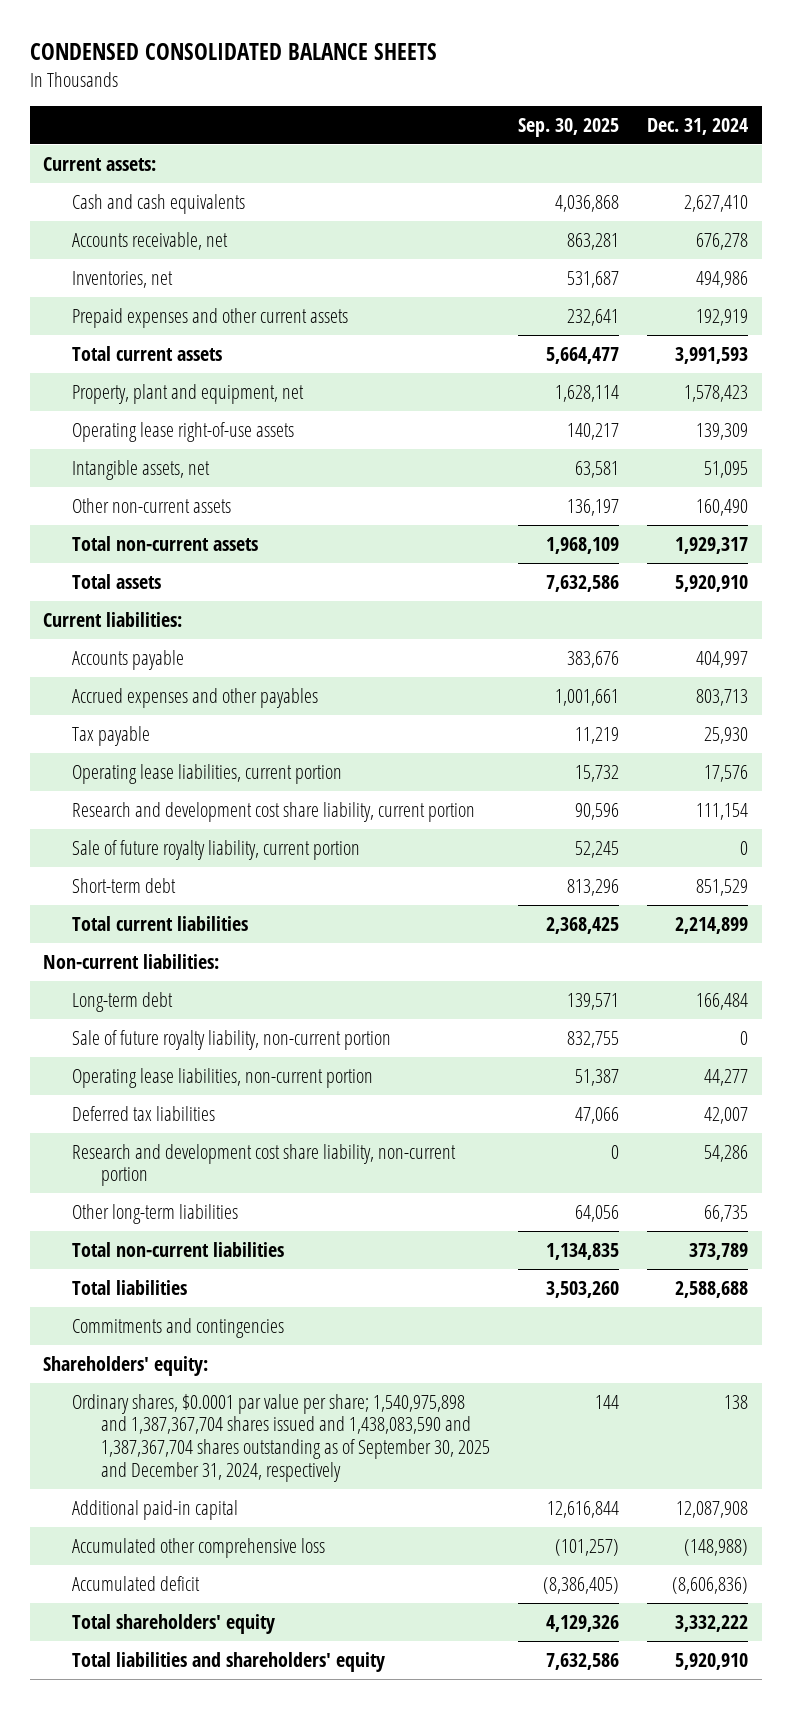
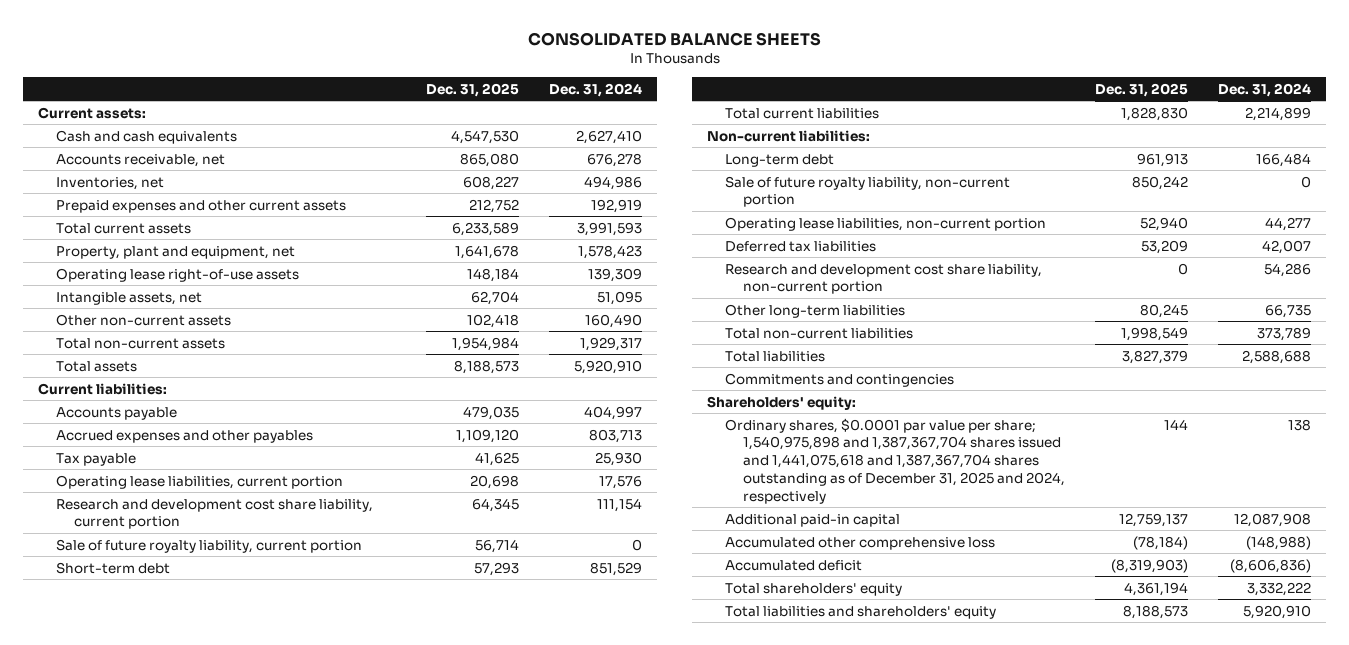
[29,43,437,61] CONDENSED CONSOLIDATED BALANCE SHEETS -> [527,31,821,46] CONSOLIDATED BALANCE SHEETS
[518,118,620,138] Sep. 30, 2025 -> none
none -> [426,82,520,97] Dec. 31, 2025
[72,1393,491,1482] Ordinary shares, $0.0001 par value per share; 1,540,975,898 and 1,387,367,704 shares issued and 1,438,083,590 and 1,387,367,704 shares outstanding as of September 30, 2025 and December 31, 2024, respectively -> [724,417,1065,504] Ordinary shares, $0.0001 par value per share; 1,540,975,898 and 1,387,367,704 shares issued and 1,441,075,618 and 1,387,367,704 shares outstanding as of December 31, 2025 and 2024, respectively

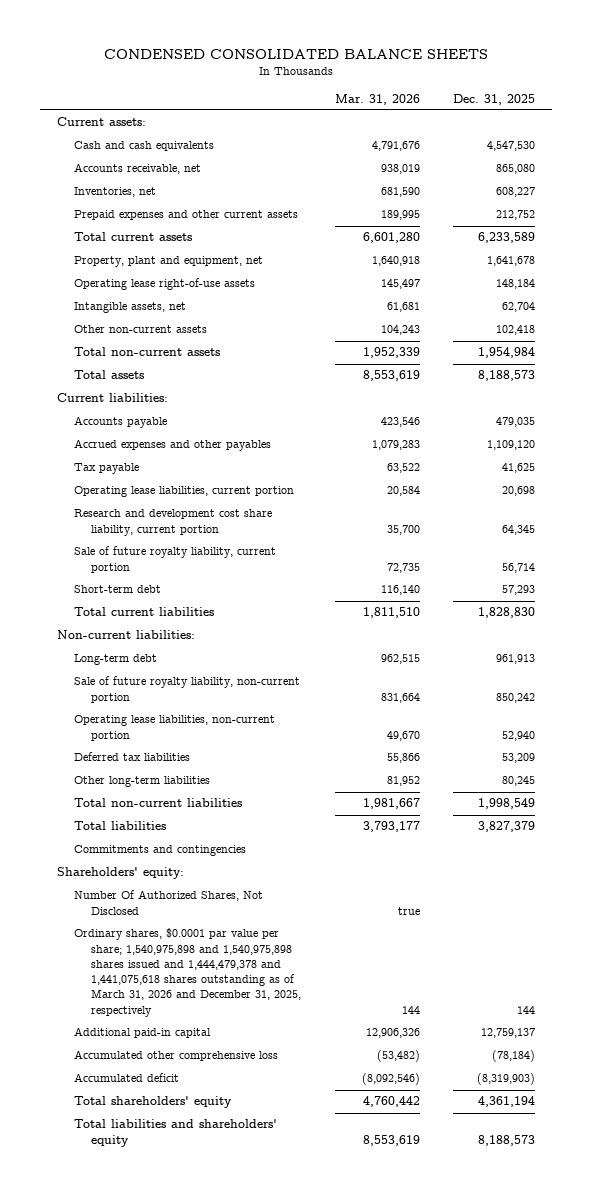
[527,31,821,46] CONSOLIDATED BALANCE SHEETS -> [104,48,489,59] CONDENSED CONSOLIDATED BALANCE SHEETS
[549,82,643,97] Dec. 31, 2024 -> none
none -> [334,93,420,105] Mar. 31, 2026
[724,263,1042,295] Research and development cost share liability, non-current portion -> none
none -> [73,890,263,915] Number Of Authorized Shares, Not Disclosed
[724,417,1065,504] Ordinary shares, $0.0001 par value per share; 1,540,975,898 and 1,387,367,704 shares issued and 1,441,075,618 and 1,387,367,704 shares outstanding as of December 31, 2025 and 2024, respectively -> [73,928,301,1017] Ordinary shares, $0.0001 par value per share; 1,540,975,898 and 1,540,975,898 shares issued and 1,444,479,378 and 1,441,075,618 shares outstanding as of March 31, 2026 and December 31, 2025, respectively

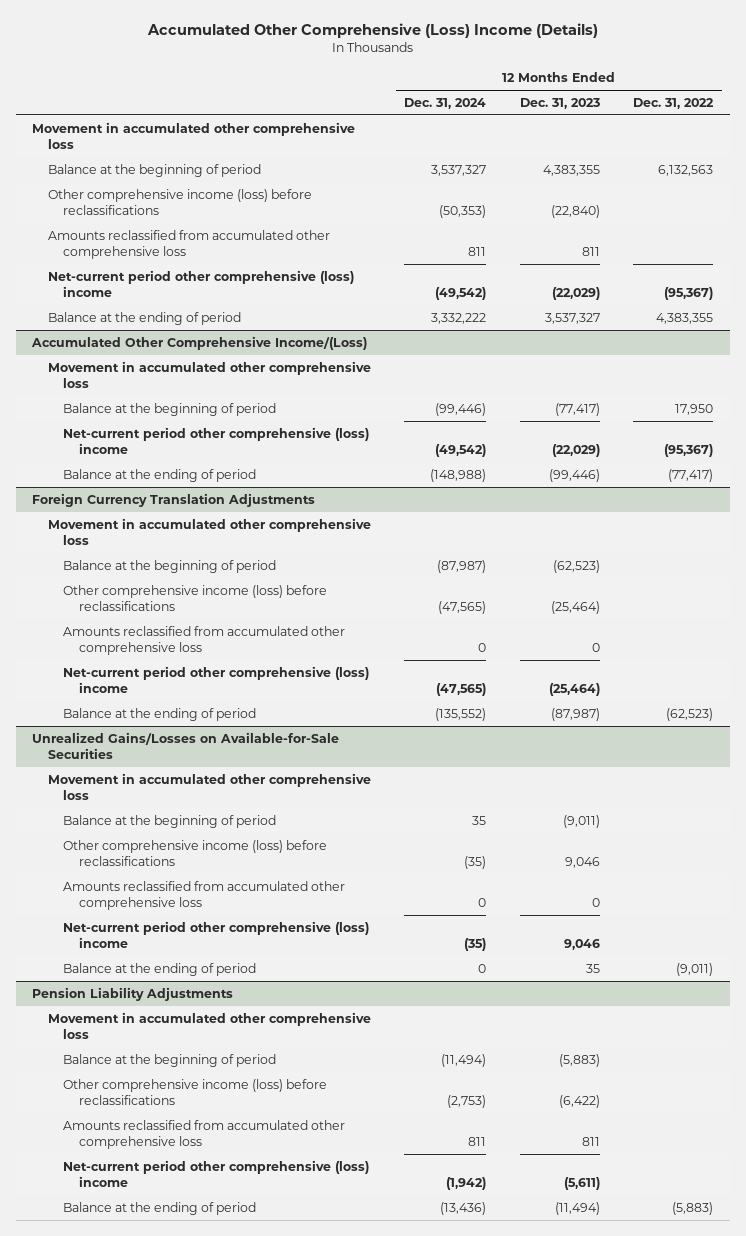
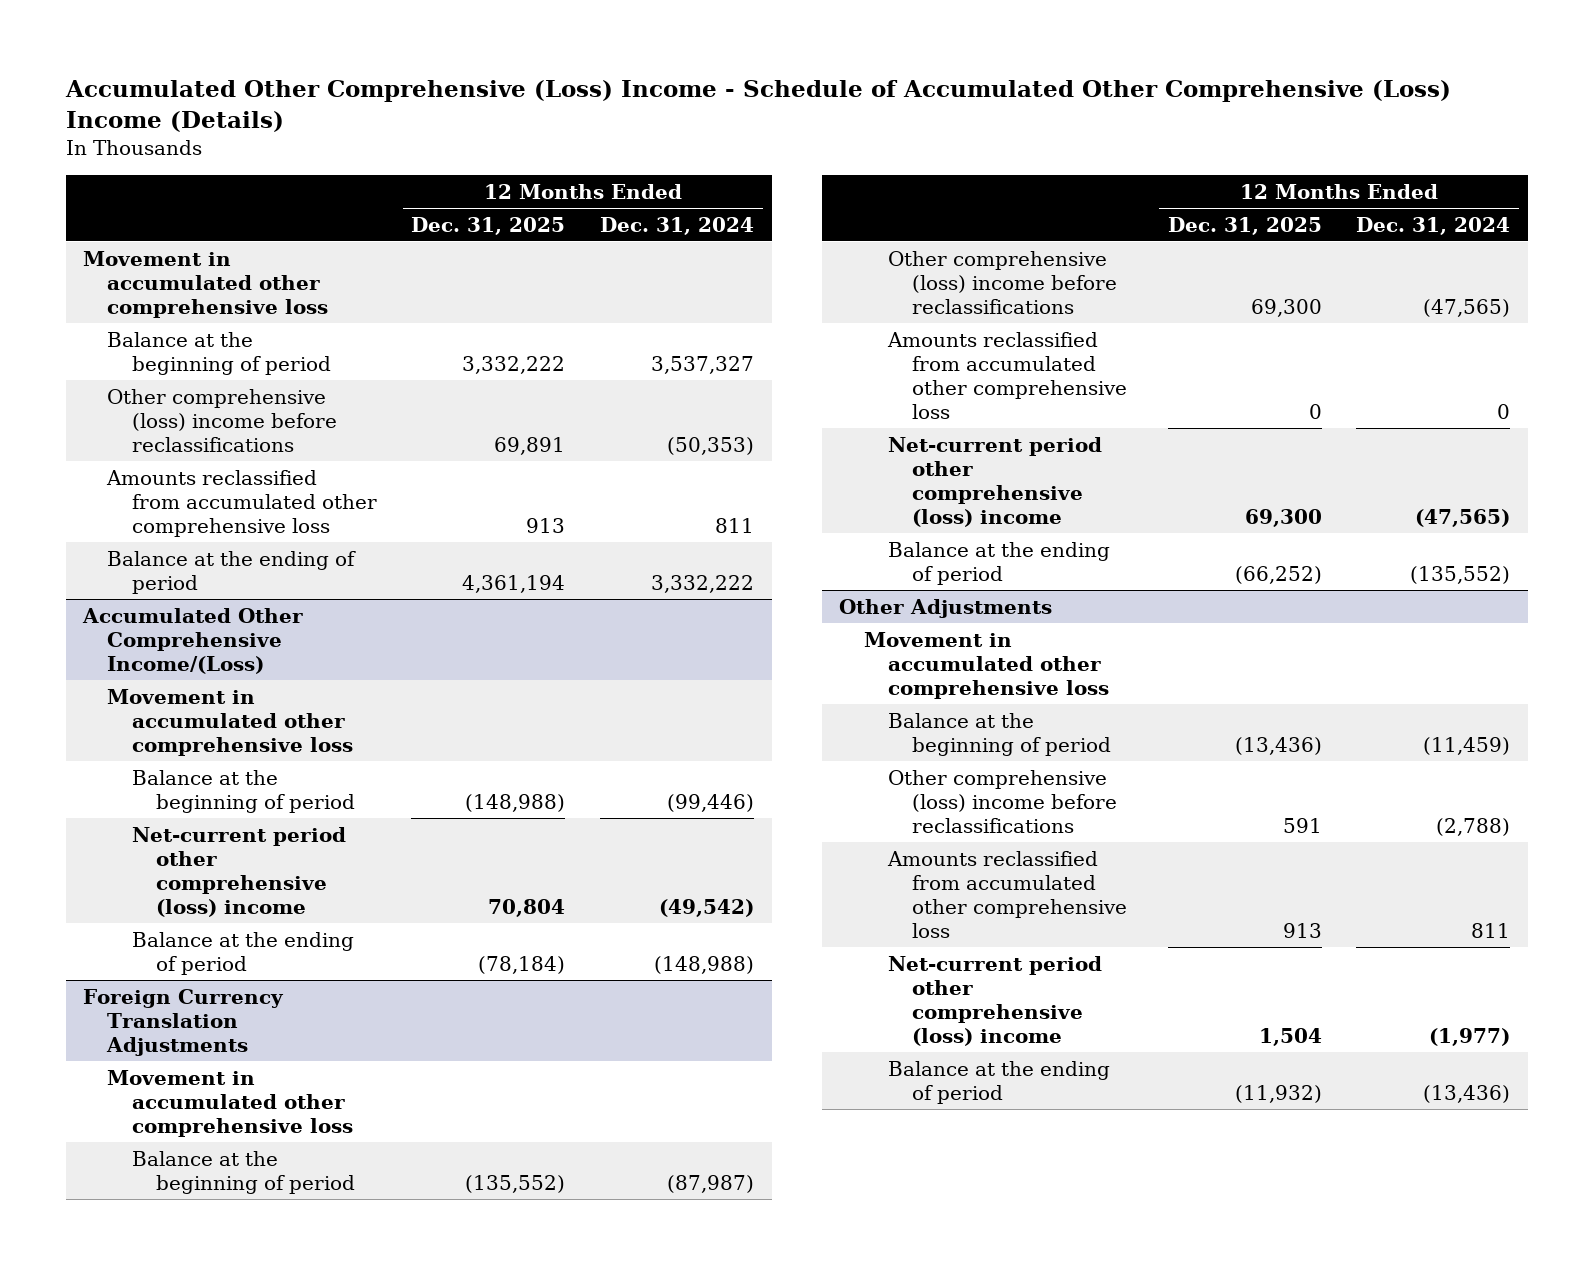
[146,23,598,39] Accumulated Other Comprehensive (Loss) Income (Details) -> [64,80,1451,133] Accumulated Other Comprehensive (Loss) Income - Schedule of Accumulated Other Comprehensive (Loss) Income (Details)
[519,97,600,109] Dec. 31, 2023 -> none
[633,97,715,109] Dec. 31, 2022 -> none
none -> [411,216,566,235] Dec. 31, 2025
[47,188,312,215] Other comprehensive income (loss) before reclassifications -> [107,388,337,452] Other comprehensive (loss) income before reclassifications
[47,269,354,297] Net-current period other comprehensive (loss) income -> none
[63,584,328,611] Other comprehensive income (loss) before reclassifications -> [887,250,1117,314] Other comprehensive (loss) income before reclassifications
[32,731,340,759] Unrealized Gains/Losses on Available-for-Sale Securities -> none
[47,772,371,800] Movement in accumulated other comprehensive loss -> none
[63,814,277,828] Balance at the beginning of period -> none
[63,839,328,866] Other comprehensive income (loss) before reclassifications -> none
[63,880,346,910] Amounts reclassified from accumulated other comprehensive loss -> none
[63,920,370,948] Net-current period other comprehensive (loss) income -> none
[63,962,257,976] Balance at the ending of period -> none
[32,986,234,1001] Pension Liability Adjustments -> none
none -> [839,598,1053,618] Other Adjustments
[441,1053,487,1067] (11,494) -> [1423,736,1511,755] (11,459)
[63,1078,328,1105] Other comprehensive income (loss) before reclassifications -> [887,769,1117,833] Other comprehensive (loss) income before reclassifications
[447,1094,487,1108] (2,753) -> [1436,817,1511,836] (2,788)
[446,1176,487,1190] (1,942) -> [1429,1028,1511,1047] (1,977)

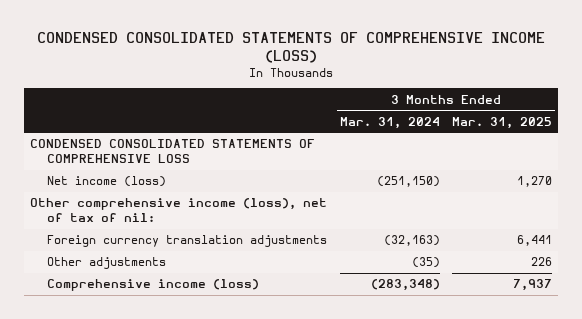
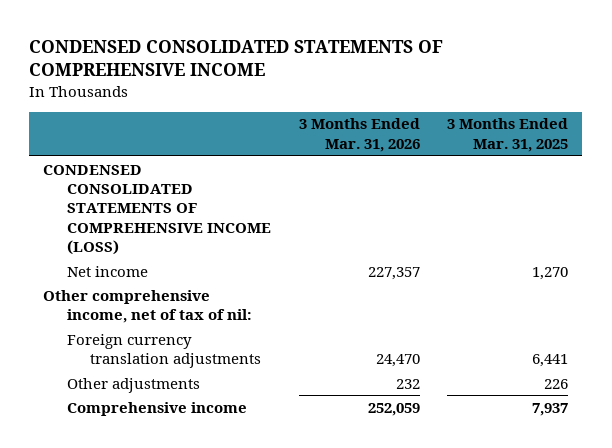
[37,31,546,63] CONDENSED CONSOLIDATED STATEMENTS OF COMPREHENSIVE INCOME (LOSS) -> [29,39,444,77] CONDENSED CONSOLIDATED STATEMENTS OF COMPREHENSIVE INCOME
[339,116,440,129] Mar. 31, 2024 -> none
none -> [298,118,420,152] 3 Months Ended Mar. 31, 2026
[30,139,316,164] CONDENSED CONSOLIDATED STATEMENTS OF COMPREHENSIVE LOSS -> [43,164,271,256] CONDENSED CONSOLIDATED STATEMENTS OF COMPREHENSIVE INCOME (LOSS)
[46,176,166,188] Net income (loss) -> [66,265,148,277] Net income
[30,198,328,223] Other comprehensive income (loss), net of tax of nil: -> [43,289,252,324] Other comprehensive income, net of tax of nil:
[46,279,259,292] Comprehensive income (loss) -> [66,401,247,416] Comprehensive income

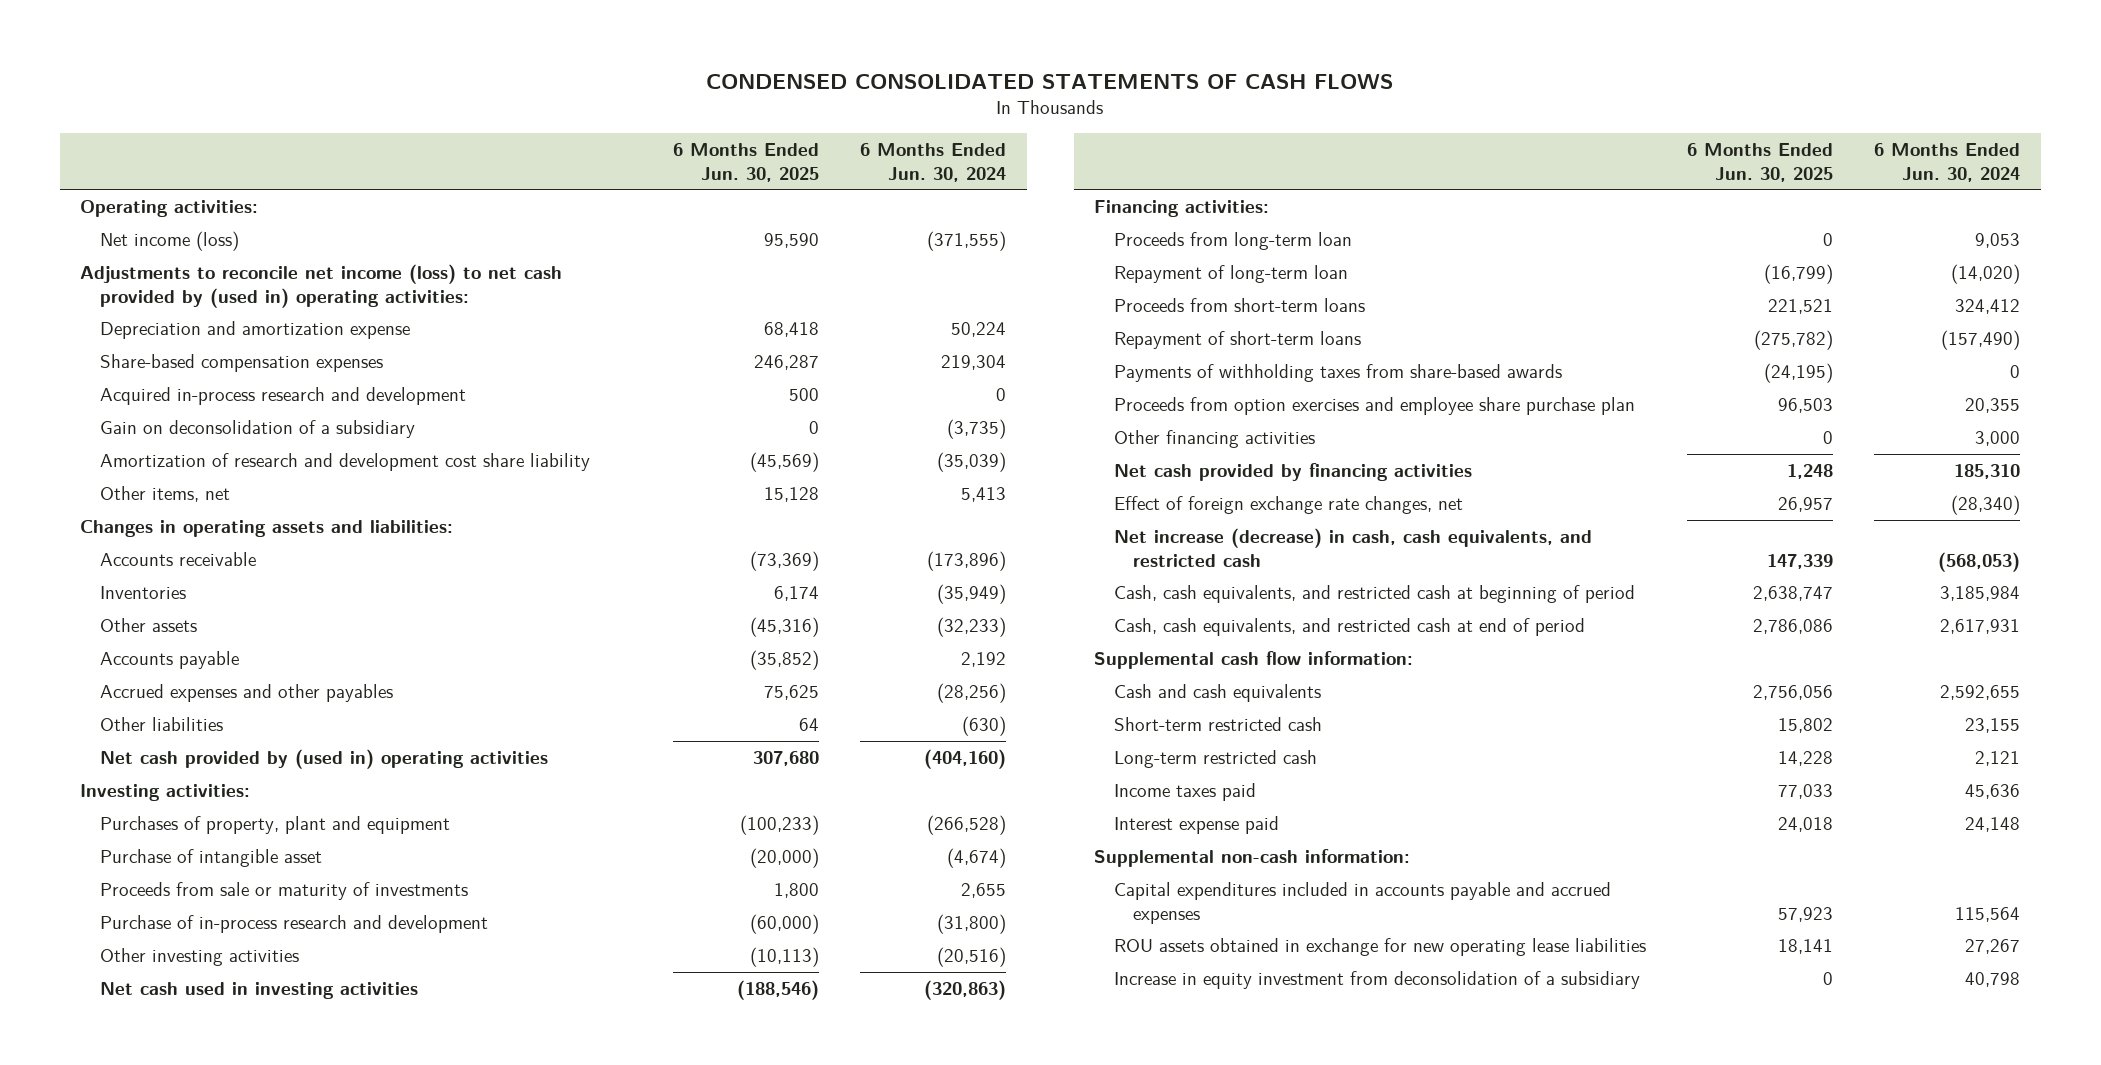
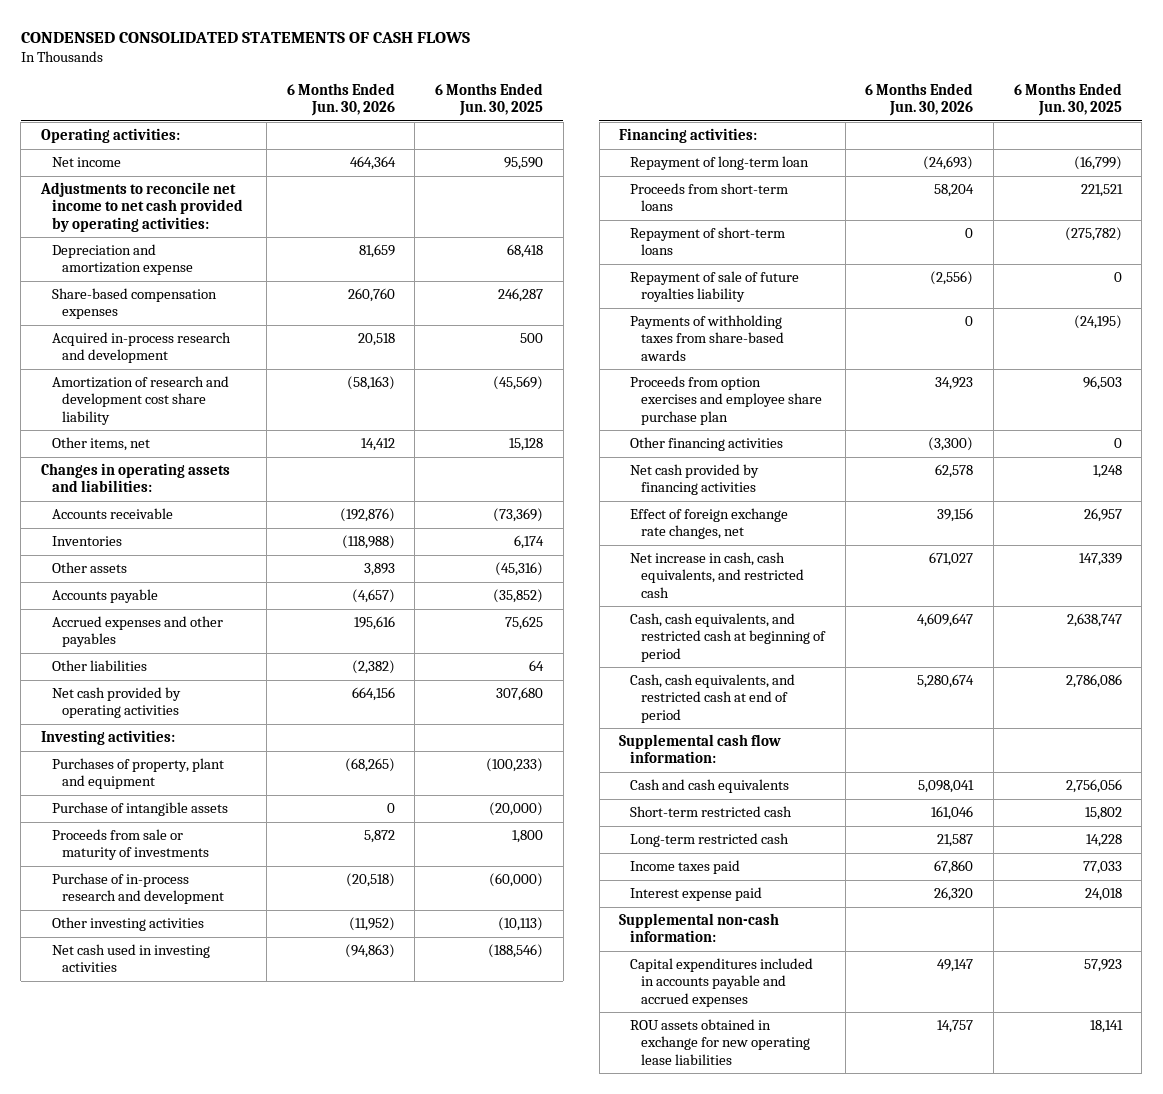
[860,142,1007,182] 6 Months Ended Jun. 30, 2024 -> none
none -> [286,83,395,117] 6 Months Ended Jun. 30, 2026
[99,230,239,251] Net income (loss) -> [51,157,121,168] Net income
[80,263,563,308] Adjustments to reconcile net income (loss) to net cash provided by (used in) operating activities: -> [39,182,243,232] Adjustments to reconcile net income to net cash provided by operating activities:
[99,419,415,438] Gain on deconsolidation of a subsidiary -> none
[99,748,548,769] Net cash provided by (used in) operating activities -> [51,687,181,719] Net cash provided by operating activities
[99,848,322,867] Purchase of intangible asset -> [51,802,228,817] Purchase of intangible assets
[1113,231,1352,250] Proceeds from long-term loan -> none
none -> [630,271,800,303] Repayment of sale of future royalties liability
[1113,527,1592,567] Net increase (decrease) in cash, cash equivalents, and restricted cash -> [630,552,804,598] Net increase in cash, cash equivalents, and restricted cash
[1113,970,1640,989] Increase in equity investment from deconsolidation of a subsidiary -> none

